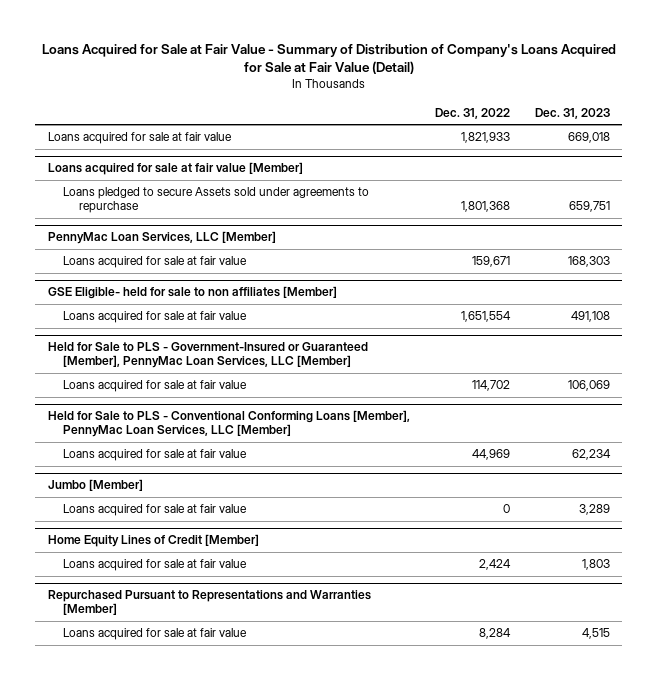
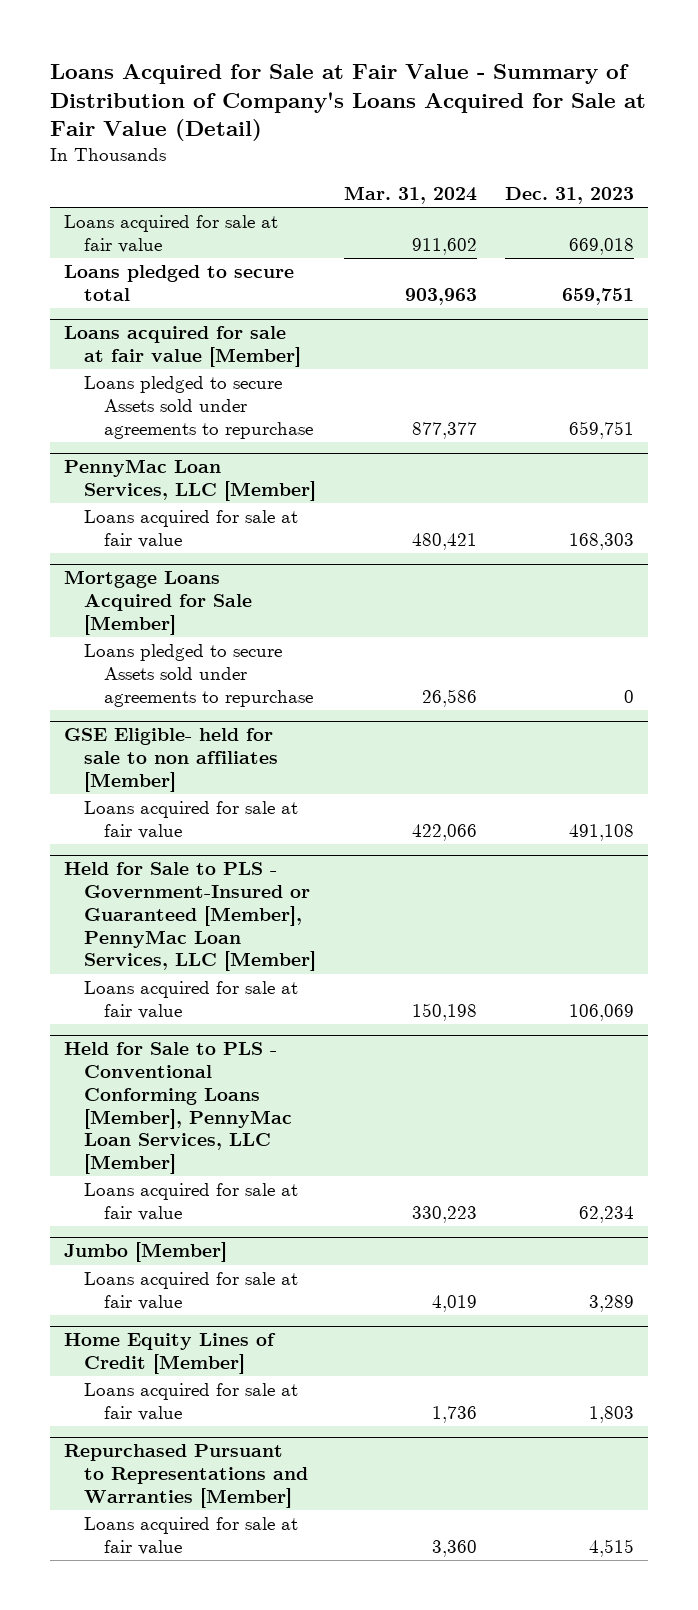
[434,107,510,119] Dec. 31, 2022 -> none
none -> [344,186,478,205] Mar. 31, 2024
none -> [64,265,295,301] Loans pledged to secure total
none -> [64,570,253,635] Mortgage Loans Acquired for Sale [Member]
none -> [84,644,314,707] Loans pledged to secure Assets sold under agreements to repurchase

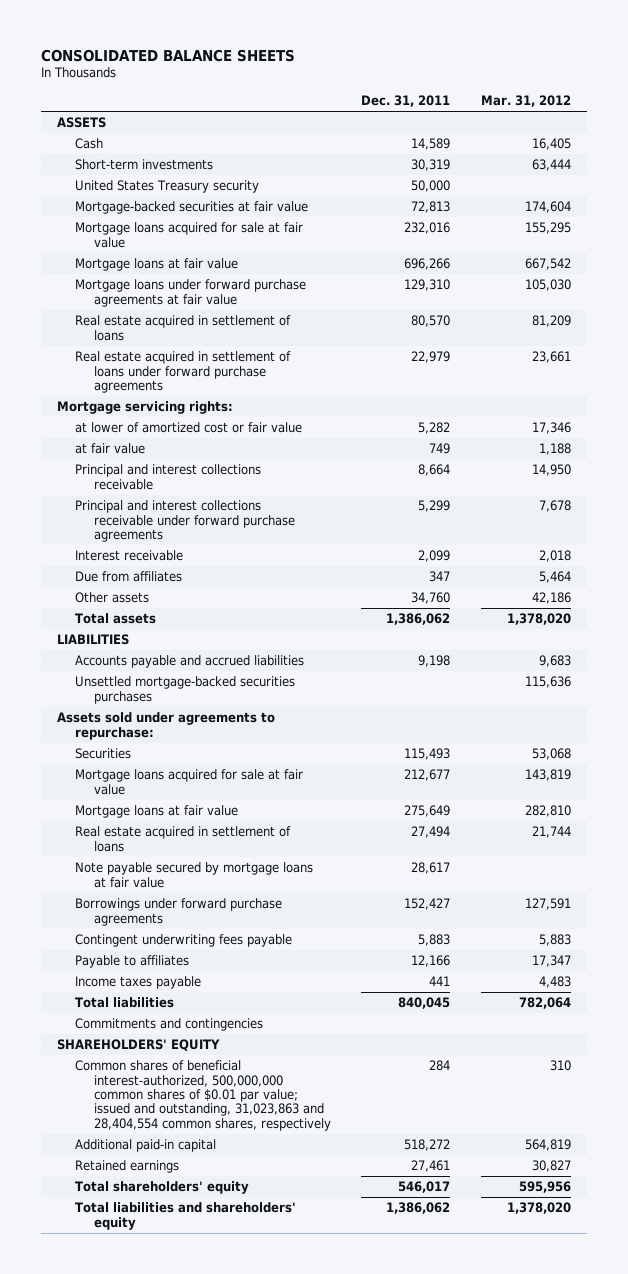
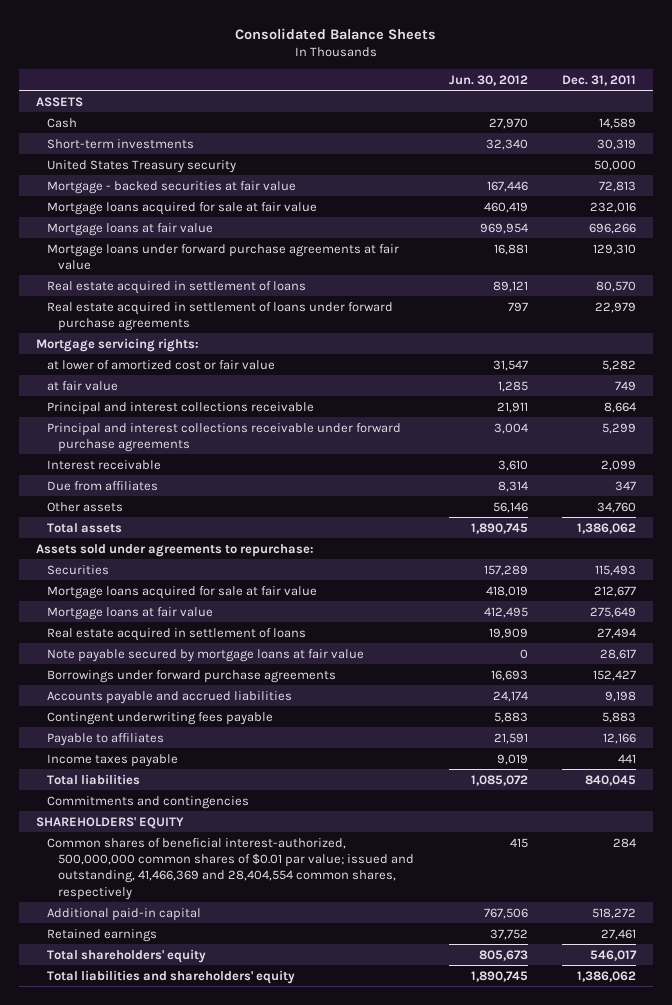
[41,48,296,62] CONSOLIDATED BALANCE SHEETS -> [234,27,436,40] Consolidated Balance Sheets
[481,95,572,108] Mar. 31, 2012 -> none
none -> [448,74,528,86] Jun. 30, 2012
[75,201,309,215] Mortgage-backed securities at fair value -> [47,180,297,194] Mortgage - backed securities at fair value
[56,634,129,646] LIABILITIES -> none
[75,676,296,704] Unsettled mortgage-backed securities purchases -> none
[75,655,305,669] Accounts payable and accrued liabilities -> [47,690,293,704] Accounts payable and accrued liabilities
[75,1060,331,1131] Common shares of beneficial interest-authorized, 500,000,000 common shares of $0.01 par value; issued and outstanding, 31,023,863 and 28,404,554 common shares, respectively -> [47,837,415,900] Common shares of beneficial interest-authorized, 500,000,000 common shares of $0.01 par value; issued and outstanding, 41,466,369 and 28,404,554 common shares, respectively

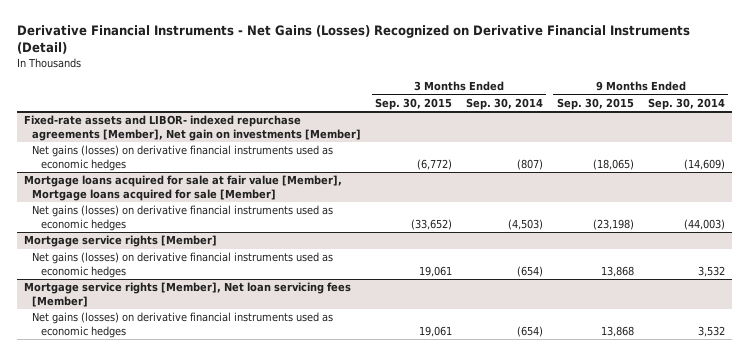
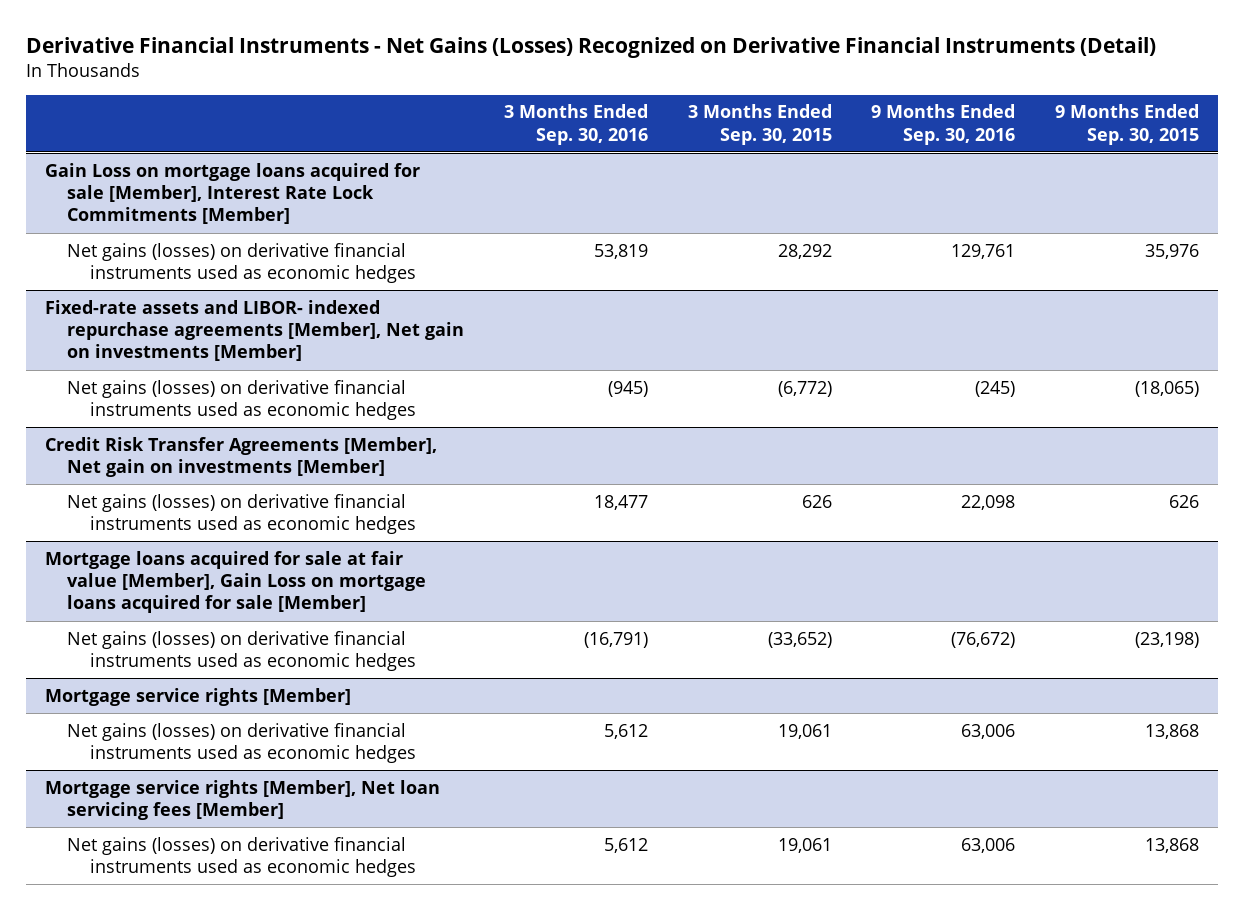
[466,97,544,110] Sep. 30, 2014 -> none
[647,97,725,110] Sep. 30, 2014 -> none
none -> [504,104,649,145] 3 Months Ended Sep. 30, 2016
none -> [871,104,1016,145] 9 Months Ended Sep. 30, 2016
none -> [45,162,421,225] Gain Loss on mortgage loans acquired for sale [Member], Interest Rate Lock Commitments [Member]
none -> [67,242,416,284] Net gains (losses) on derivative financial instruments used as economic hedges
none -> [45,436,438,478] Credit Risk Transfer Agreements [Member], Net gain on investments [Member]
none -> [67,493,416,535] Net gains (losses) on derivative financial instruments used as economic hedges
[24,175,343,201] Mortgage loans acquired for sale at fair value [Member], Mortgage loans acquired for sale [Member] -> [45,550,427,614] Mortgage loans acquired for sale at fair value [Member], Gain Loss on mortgage loans acquired for sale [Member]

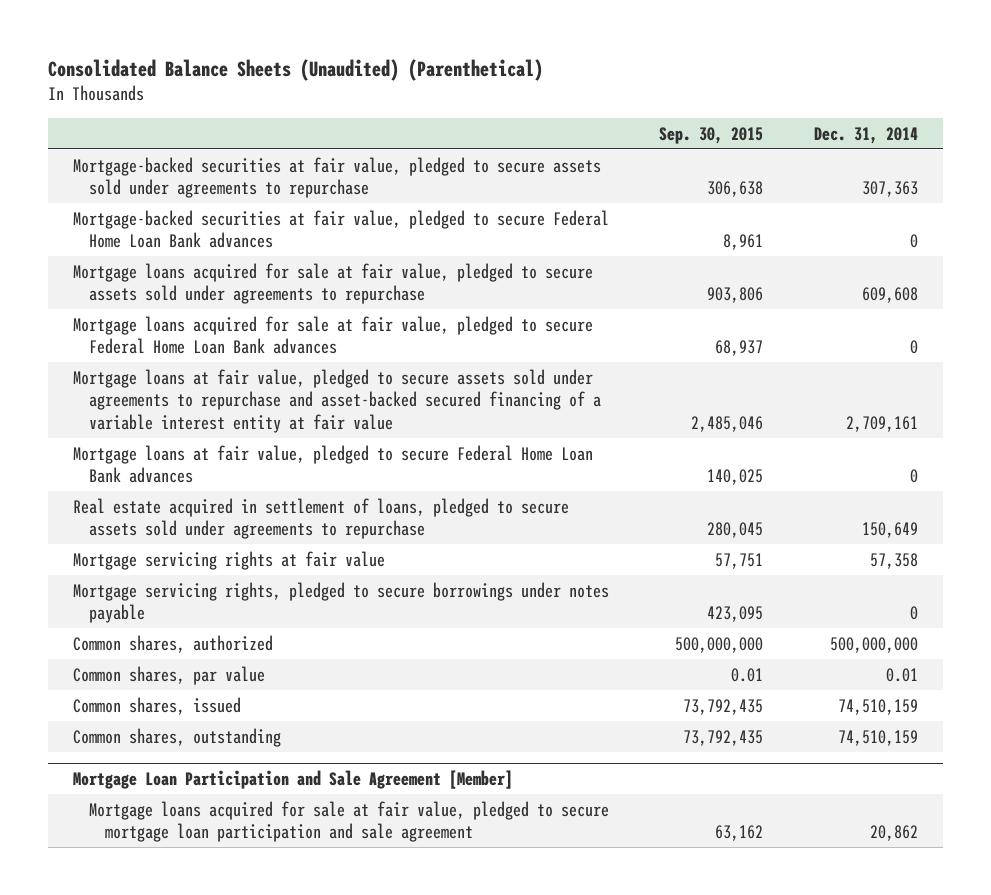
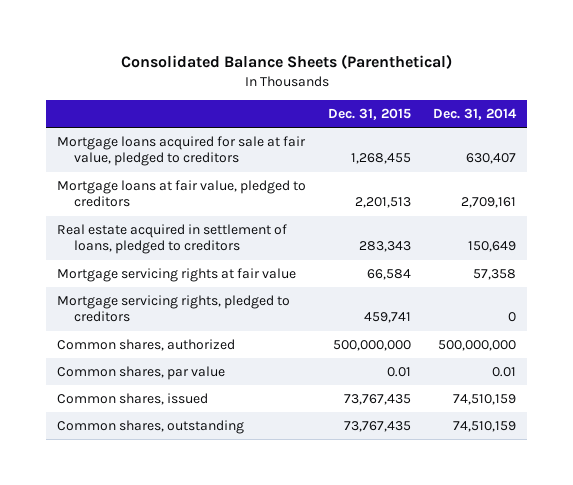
[47,58,543,81] Consolidated Balance Sheets (Unaudited) (Parenthetical) -> [120,54,452,70] Consolidated Balance Sheets (Parenthetical)
[659,126,764,144] Sep. 30, 2015 -> none
none -> [328,108,412,121] Dec. 31, 2015
[72,156,601,199] Mortgage-backed securities at fair value, pledged to secure assets sold under agreements to repurchase -> none
[72,209,609,249] Mortgage-backed securities at fair value, pledged to secure Federal Home Loan Bank advances -> none
[72,315,593,355] Mortgage loans acquired for sale at fair value, pledged to secure Federal Home Loan Bank advances -> none
[72,444,593,484] Mortgage loans at fair value, pledged to secure Federal Home Loan Bank advances -> none
[72,262,593,305] Mortgage loans acquired for sale at fair value, pledged to secure assets sold under agreements to repurchase -> [56,136,306,167] Mortgage loans acquired for sale at fair value, pledged to creditors
[861,287,918,304] 609,608 -> [466,153,517,165] 630,407
[72,368,602,433] Mortgage loans at fair value, pledged to secure assets sold under agreements to repurchase and asset-backed secured financing of a variable interest entity at fair value -> [56,180,306,208] Mortgage loans at fair value, pledged to creditors
[72,497,569,540] Real estate acquired in settlement of loans, pledged to secure assets sold under agreements to repurchase -> [56,224,287,255] Real estate acquired in settlement of loans, pledged to creditors
[72,581,609,624] Mortgage servicing rights, pledged to secure borrowings under notes payable -> [56,295,290,323] Mortgage servicing rights, pledged to creditors
[72,770,513,790] Mortgage Loan Participation and Sale Agreement [Member] -> none
[89,800,610,843] Mortgage loans acquired for sale at fair value, pledged to secure mortgage loan participation and sale agreement -> none

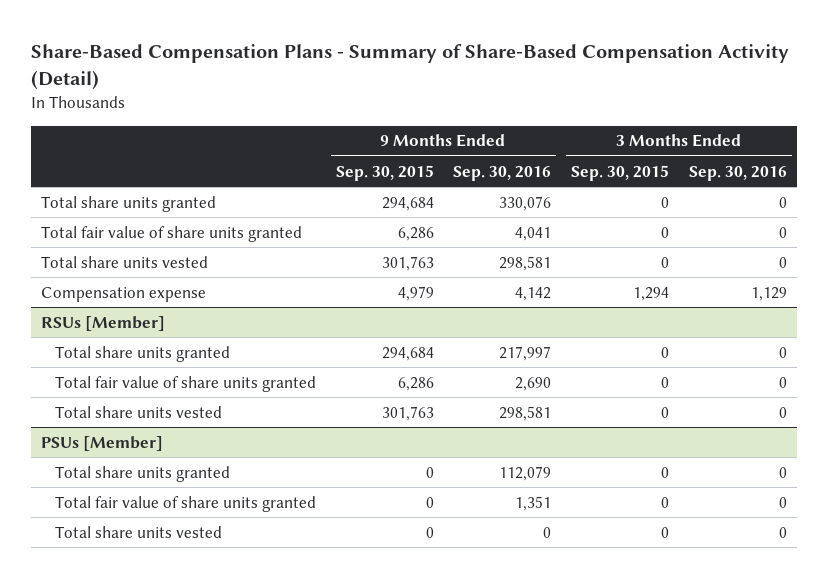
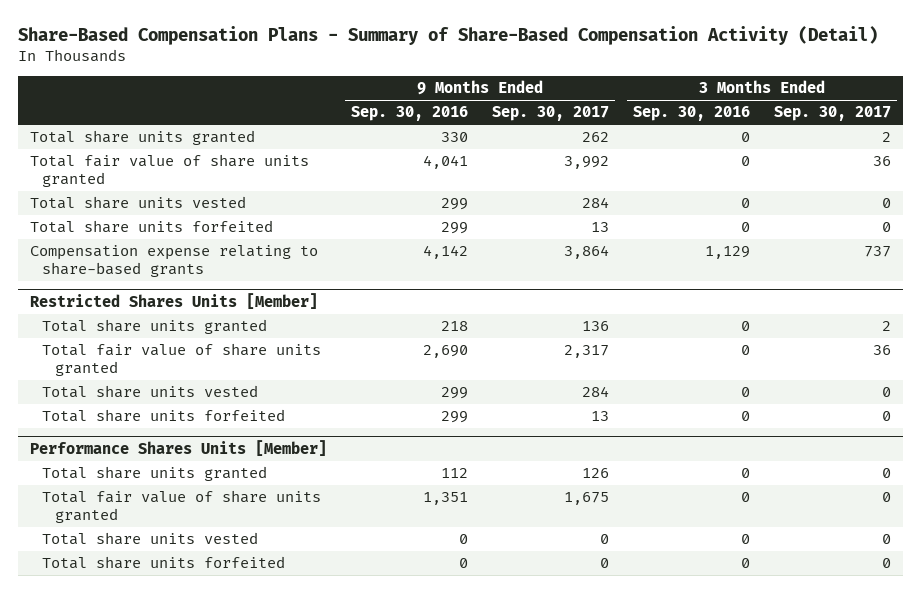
[335,164,434,181] Sep. 30, 2015 -> none
[571,164,670,181] Sep. 30, 2015 -> none
none -> [491,106,609,122] Sep. 30, 2017
none -> [773,106,891,122] Sep. 30, 2017
[499,195,552,211] 330,076 -> [440,132,468,143] 330
[499,255,552,271] 298,581 -> [440,198,468,211] 299
none -> [29,220,273,234] Total share units forfeited
[41,286,207,302] Compensation expense -> [29,245,318,277] Compensation expense relating to share-based grants
[41,315,166,331] RSUs [Member] -> [29,293,318,310] Restricted Shares Units [Member]
[499,345,552,361] 217,997 -> [440,321,468,332] 218
[499,405,552,421] 298,581 -> [440,387,468,400] 299
none -> [42,409,286,423] Total share units forfeited
[41,435,164,451] PSUs [Member] -> [29,440,327,457] Performance Shares Units [Member]
[499,465,552,481] 112,079 -> [440,468,468,479] 112
none -> [42,556,286,570] Total share units forfeited

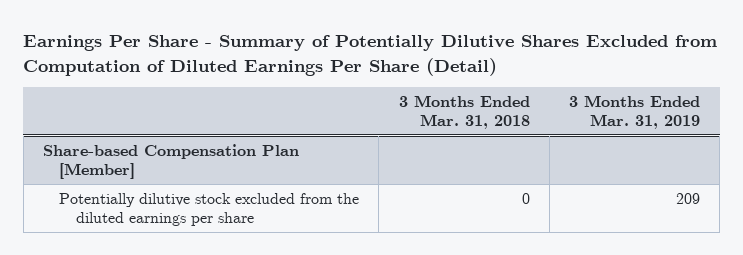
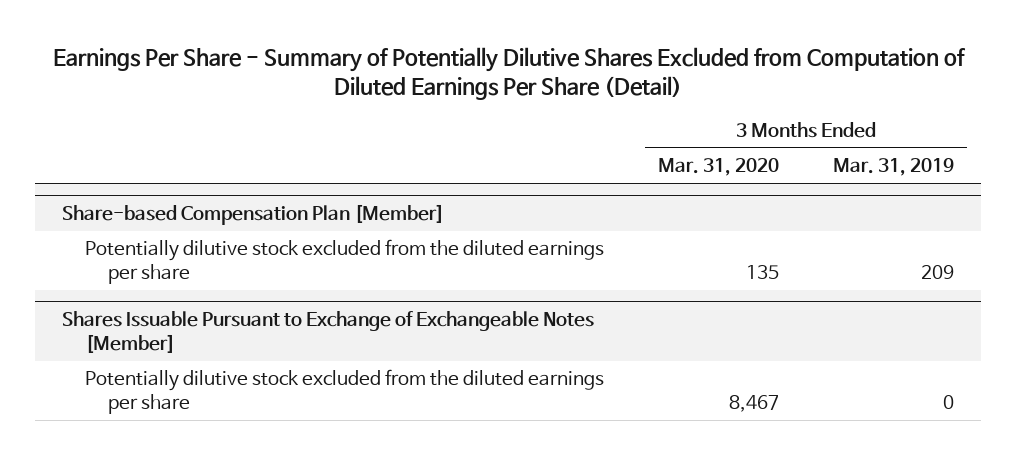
[398,95,530,129] 3 Months Ended Mar. 31, 2018 -> none
none -> [657,158,779,177] Mar. 31, 2020
none -> [62,311,595,354] Shares Issuable Pursuant to Exchange of Exchangeable Notes [Member]
none -> [85,369,605,415] Potentially dilutive stock excluded from the diluted earnings per share

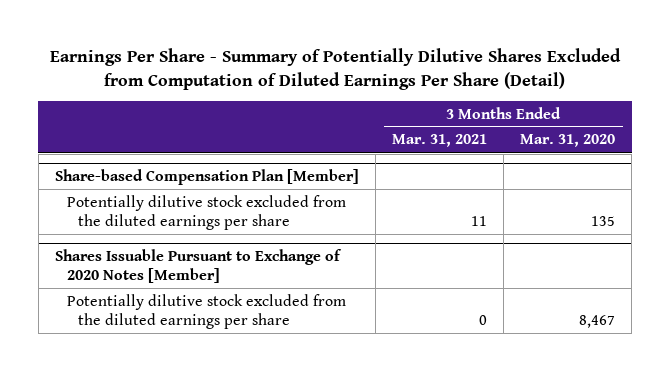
[832,158,954,177] Mar. 31, 2019 -> none
none -> [391,134,487,148] Mar. 31, 2021
[62,311,595,354] Shares Issuable Pursuant to Exchange of Exchangeable Notes [Member] -> [54,249,342,284] Shares Issuable Pursuant to Exchange of 2020 Notes [Member]

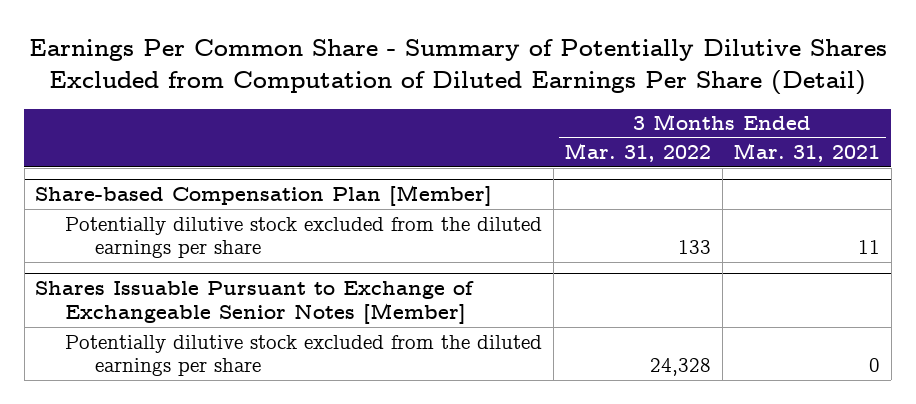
[49,48,621,90] Earnings Per Share - Summary of Potentially Dilutive Shares Excluded from Computation of Diluted Earnings Per Share (Detail) -> [28,39,887,96] Earnings Per Common Share - Summary of Potentially Dilutive Shares Excluded from Computation of Diluted Earnings Per Share (Detail)
[519,134,615,148] Mar. 31, 2020 -> none
none -> [564,143,712,163] Mar. 31, 2022
[54,249,342,284] Shares Issuable Pursuant to Exchange of 2020 Notes [Member] -> [35,281,475,325] Shares Issuable Pursuant to Exchange of Exchangeable Senior Notes [Member]

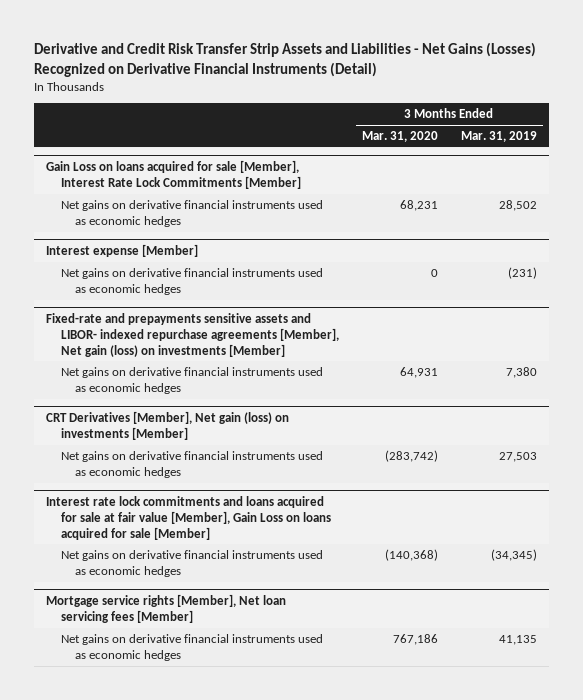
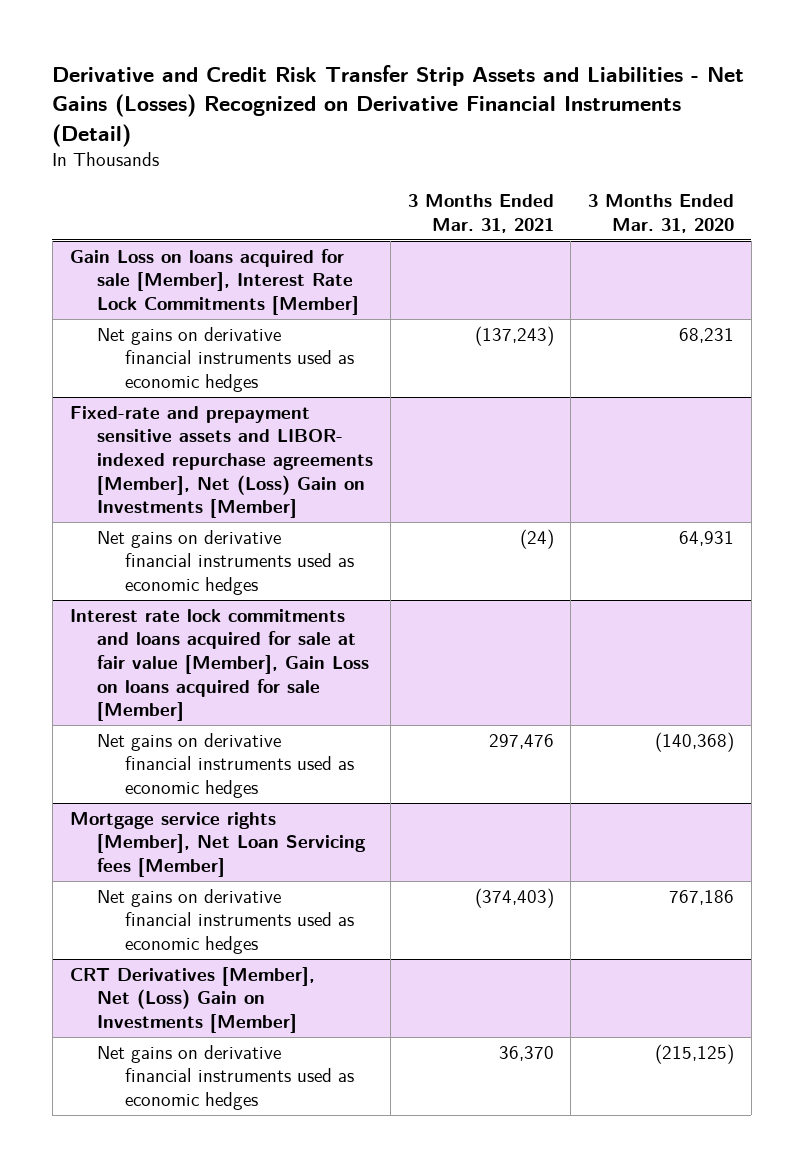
[461,131,538,143] Mar. 31, 2019 -> none
none -> [407,194,554,233] 3 Months Ended Mar. 31, 2021
[45,243,198,257] Interest expense [Member] -> none
[60,267,323,295] Net gains on derivative financial instruments used as economic hedges -> none
[45,312,339,357] Fixed-rate and prepayments sensitive assets and LIBOR- indexed repurchase agreements [Member], Net gain (loss) on investments [Member] -> [69,405,374,519] Fixed-rate and prepayment sensitive assets and LIBOR- indexed repurchase agreements [Member], Net (Loss) Gain on Investments [Member]
[45,410,289,440] CRT Derivatives [Member], Net gain (loss) on investments [Member] -> none
[60,450,323,478] Net gains on derivative financial instruments used as economic hedges -> none
[45,593,286,623] Mortgage service rights [Member], Net loan servicing fees [Member] -> [69,811,367,878] Mortgage service rights [Member], Net Loan Servicing fees [Member]
none -> [69,966,315,1034] CRT Derivatives [Member], Net (Loss) Gain on Investments [Member]
none -> [97,1044,355,1111] Net gains on derivative financial instruments used as economic hedges

